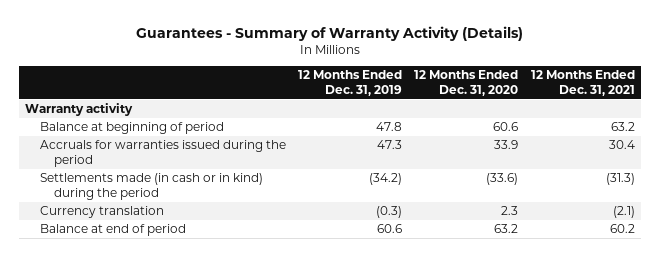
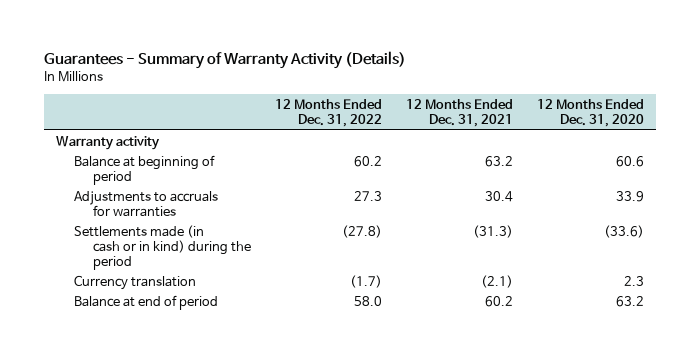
[298,70,403,96] 12 Months Ended Dec. 31, 2019 -> none
none -> [275,98,383,128] 12 Months Ended Dec. 31, 2022
[39,140,286,168] Accruals for warranties issued during the period -> [74,190,219,217] Adjustments to accruals for warranties

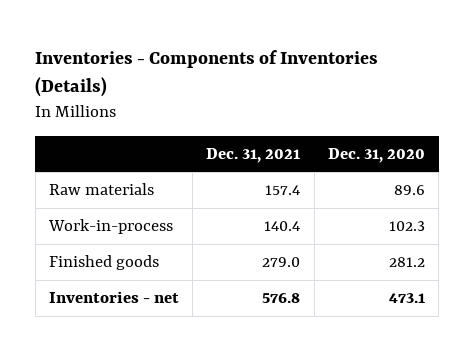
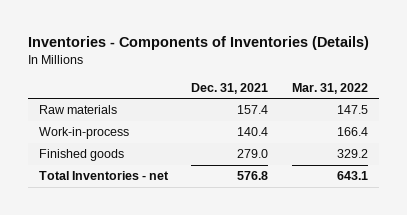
[327,147,425,163] Dec. 31, 2020 -> none
none -> [291,82,368,94] Mar. 31, 2022
[48,291,179,304] Inventories - net -> [39,171,170,181] Total Inventories - net

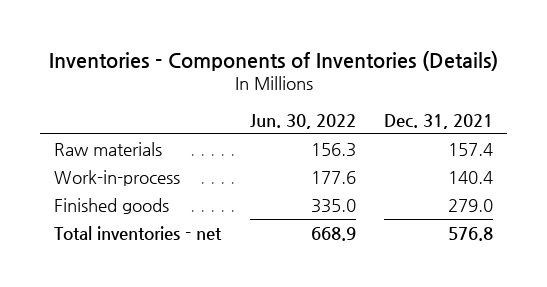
[291,82,368,94] Mar. 31, 2022 -> none
none -> [249,113,356,129] Jun. 30, 2022
[39,171,170,181] Total Inventories - net -> [54,225,223,240] Total inventories - net

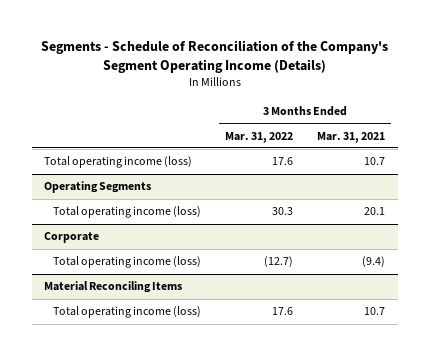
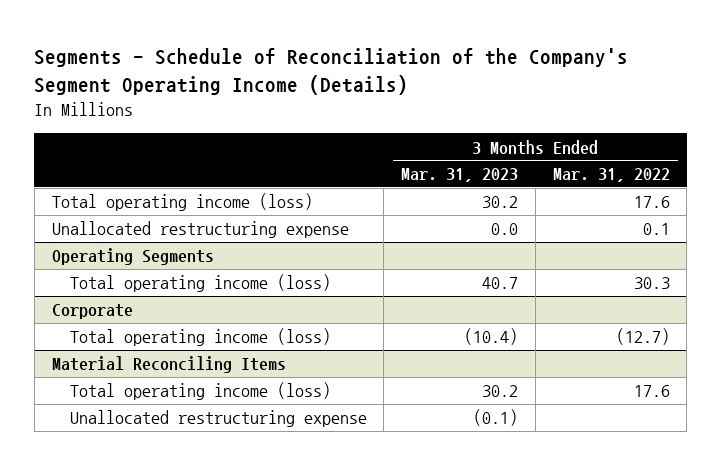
[317,131,386,143] Mar. 31, 2021 -> none
none -> [401,168,519,183] Mar. 31, 2023
none -> [51,221,349,239] Unallocated restructuring expense
none -> [69,410,367,428] Unallocated restructuring expense

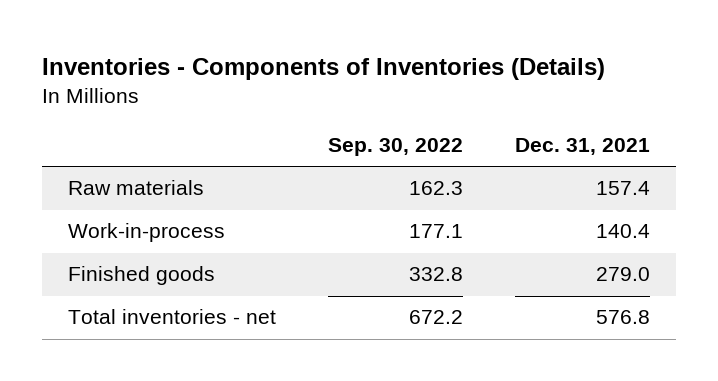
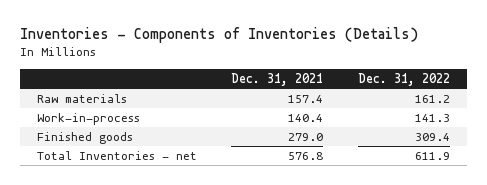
[328,137,464,156] Sep. 30, 2022 -> none
none -> [357,72,450,86] Dec. 31, 2022
[68,309,277,325] Total inventories - net -> [36,151,197,161] Total Inventories - net

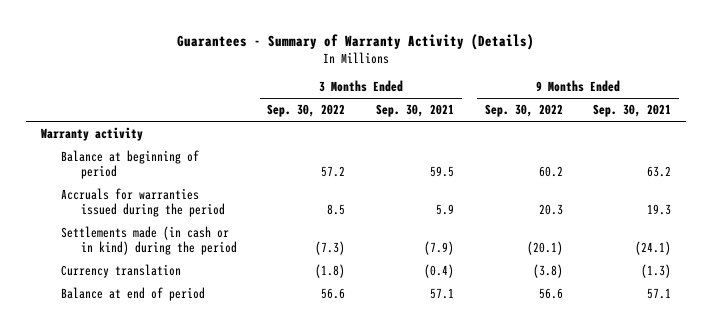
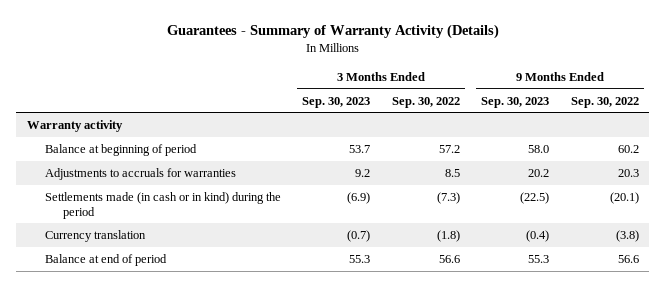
[376,104,455,118] Sep. 30, 2021 -> none
[593,104,672,118] Sep. 30, 2021 -> none
none -> [302,96,371,108] Sep. 30, 2023
none -> [481,96,550,108] Sep. 30, 2023
[61,187,225,218] Accruals for warranties issued during the period -> [44,168,236,181] Adjustments to accruals for warranties

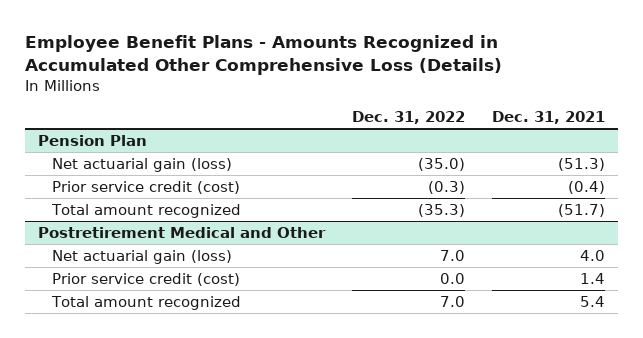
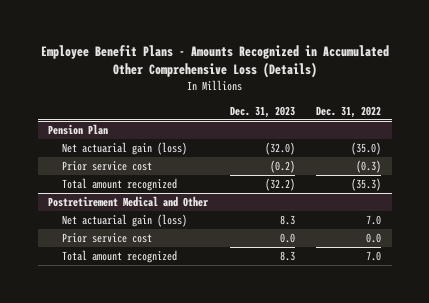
[491,111,605,125] Dec. 31, 2021 -> none
none -> [229,105,295,118] Dec. 31, 2023
[51,180,240,194] Prior service credit (cost) -> [61,161,152,172] Prior service cost
[51,272,240,286] Prior service credit (cost) -> [61,233,152,244] Prior service cost

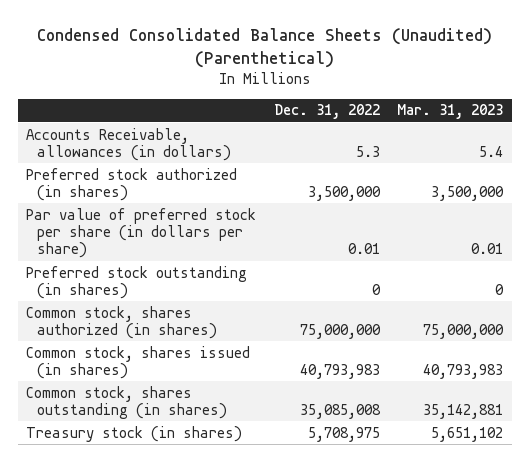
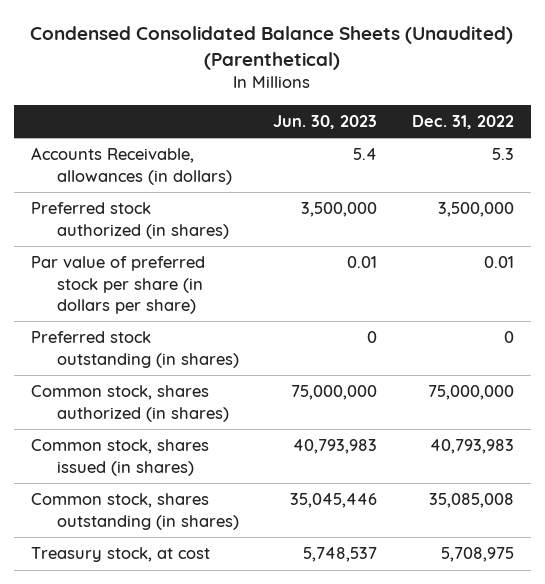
[397,104,504,120] Mar. 31, 2023 -> none
none -> [273,114,378,129] Jun. 30, 2023
[26,425,243,442] Treasury stock (in shares) -> [31,547,211,563] Treasury stock, at cost

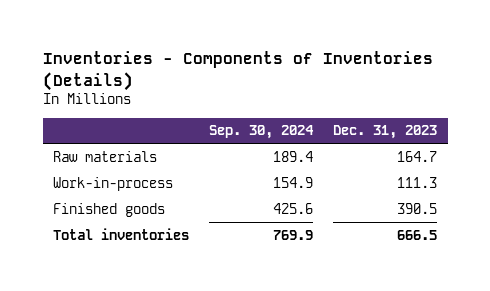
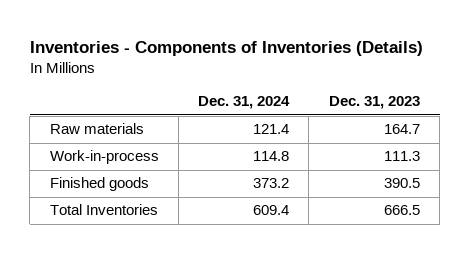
[209,125,315,140] Sep. 30, 2024 -> none
none -> [198,96,291,110] Dec. 31, 2024
[53,227,190,240] Total inventories -> [49,204,158,216] Total Inventories

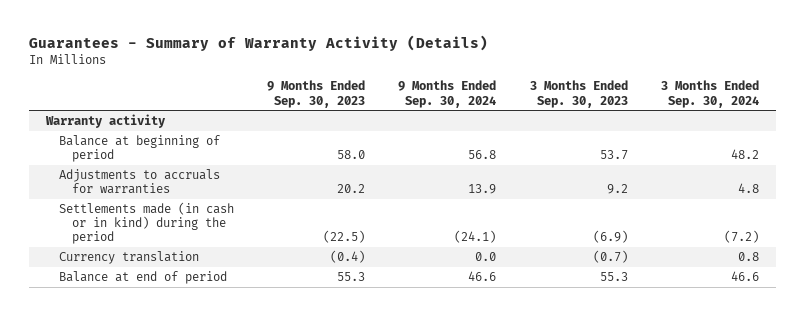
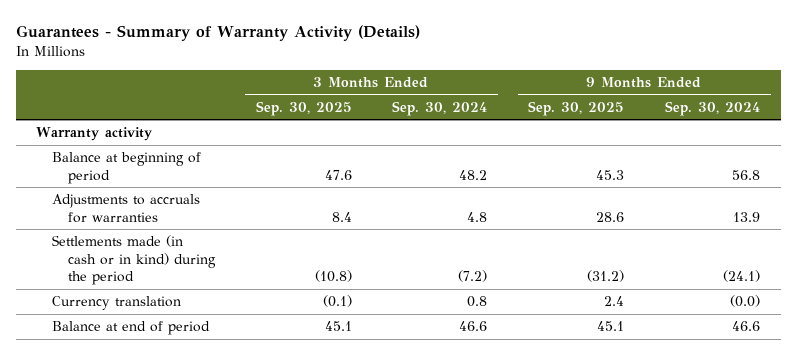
[266,80,365,108] 9 Months Ended Sep. 30, 2023 -> none
[529,80,628,108] 3 Months Ended Sep. 30, 2023 -> none
none -> [255,100,352,116] Sep. 30, 2025
none -> [528,100,625,116] Sep. 30, 2025
[475,252,497,262] 0.0 -> [730,295,761,308] (0.0)

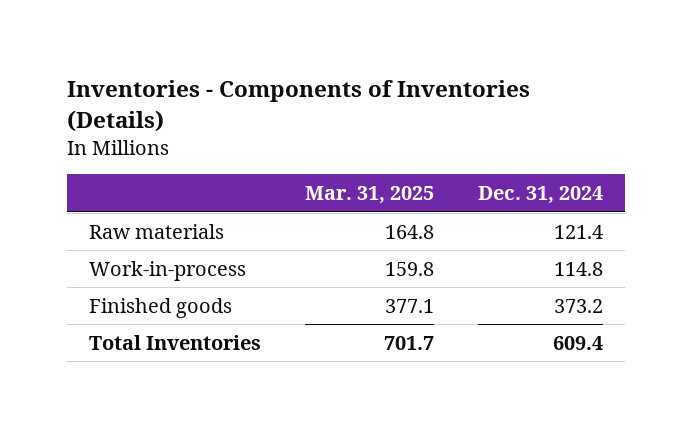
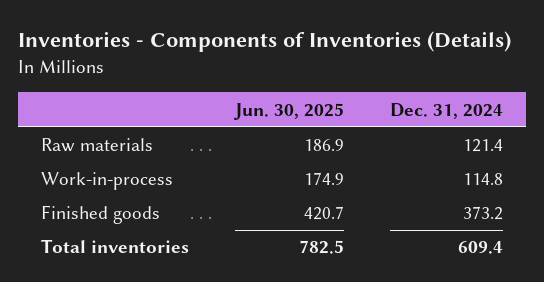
[305,186,435,205] Mar. 31, 2025 -> none
none -> [234,102,345,120] Jun. 30, 2025
[88,334,261,350] Total Inventories -> [40,239,189,254] Total inventories

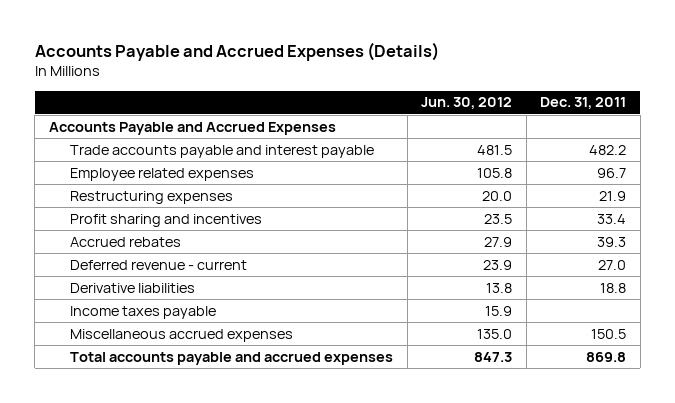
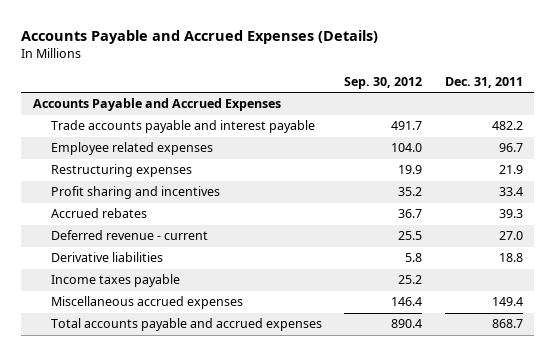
[421,97,513,110] Jun. 30, 2012 -> none
none -> [344,76,423,89] Sep. 30, 2012
[591,328,627,339] 150.5 -> [491,297,523,307] 149.4
[586,351,627,362] 869.8 -> [491,319,523,329] 868.7

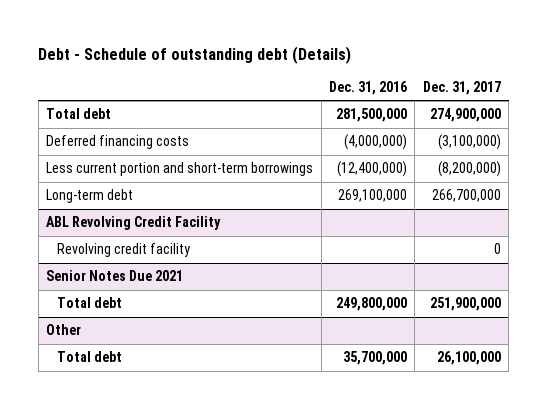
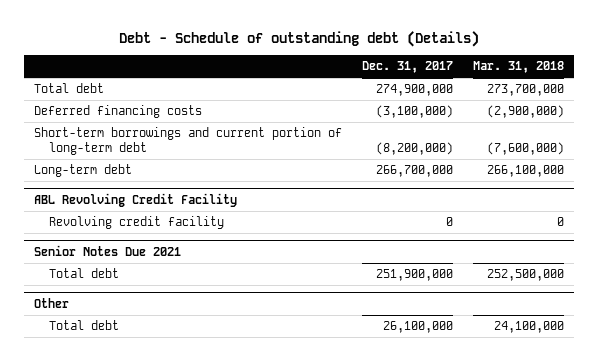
[328,81,407,96] Dec. 31, 2016 -> none
none -> [472,61,564,74] Mar. 31, 2018
[46,162,314,177] Less current portion and short-term borrowings -> [34,127,343,155] Short-term borrowings and current portion of long-term debt

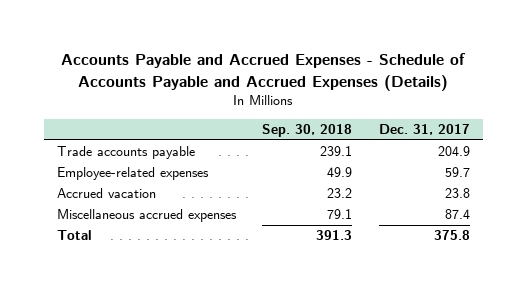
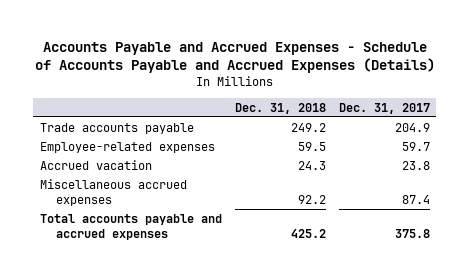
[262,124,353,138] Sep. 30, 2018 -> none
none -> [234,102,326,114] Dec. 31, 2018
[56,230,92,241] Total -> [39,213,222,240] Total accounts payable and accrued expenses

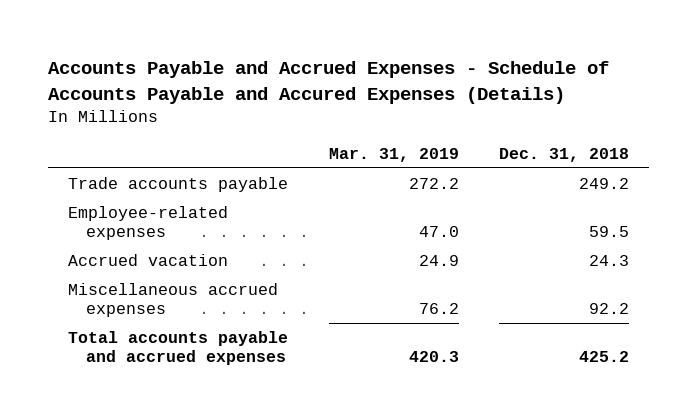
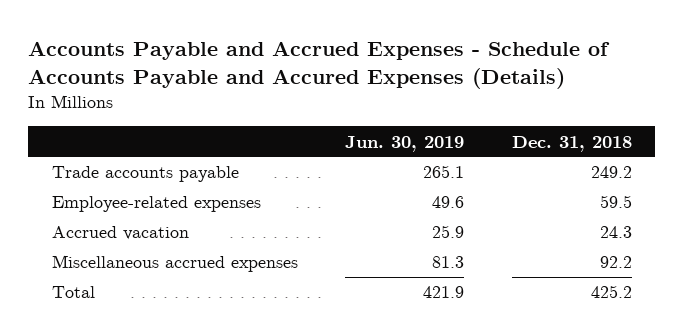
[328,147,459,162] Mar. 31, 2019 -> none
none -> [345,135,465,152] Jun. 30, 2019
[68,330,289,366] Total accounts payable and accrued expenses -> [51,286,95,299] Total

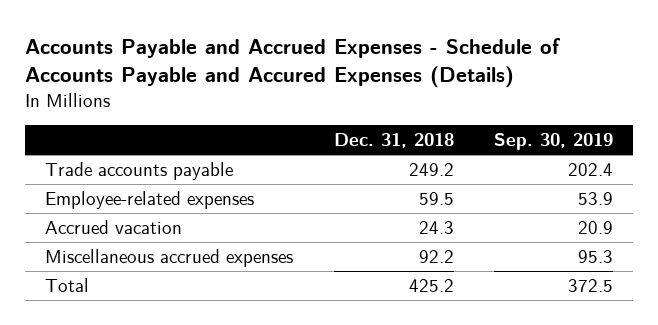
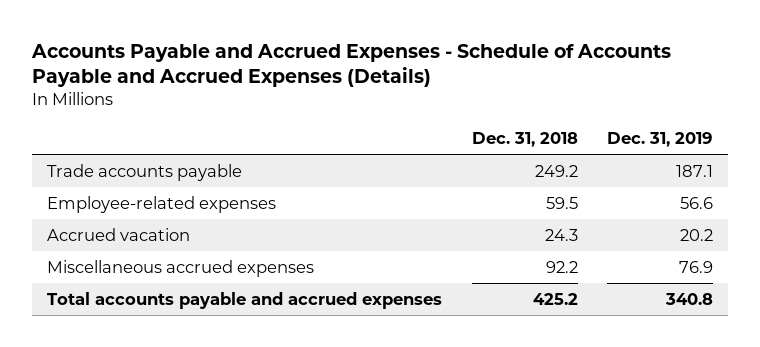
[25,37,561,89] Accounts Payable and Accrued Expenses - Schedule of Accounts Payable and Accured Expenses (Details) -> [31,43,672,88] Accounts Payable and Accrued Expenses - Schedule of Accounts Payable and Accrued Expenses (Details)
[493,133,613,151] Sep. 30, 2019 -> none
none -> [607,131,714,147] Dec. 31, 2019
[45,278,90,293] Total -> [46,291,442,309] Total accounts payable and accrued expenses

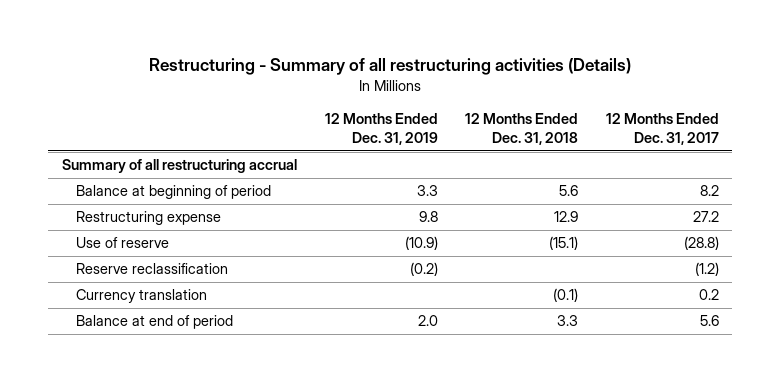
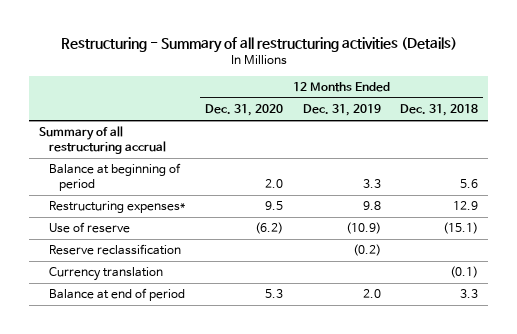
[605,113,719,146] 12 Months Ended Dec. 31, 2017 -> none
none -> [204,104,283,117] Dec. 31, 2020
[75,211,221,226] Restructuring expense -> [49,201,186,214] Restructuring expenses*

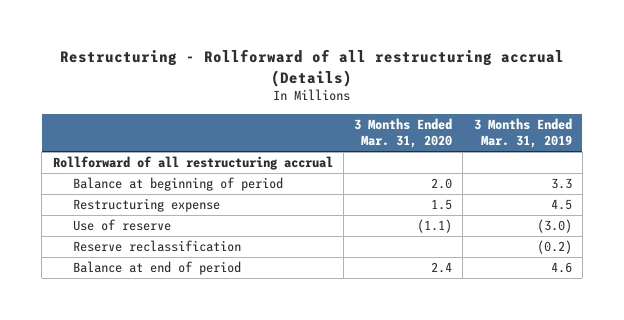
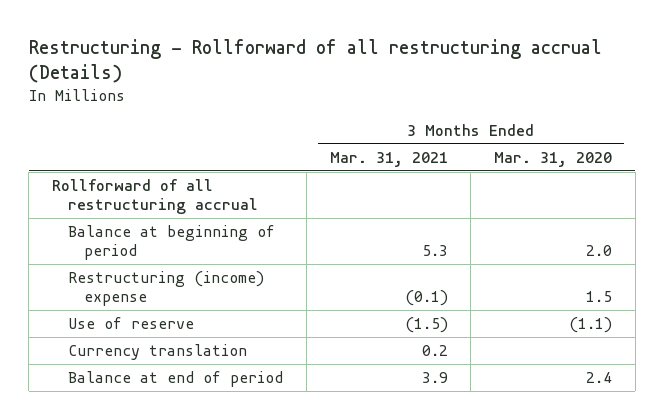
[473,117,572,148] 3 Months Ended Mar. 31, 2019 -> none
none -> [329,151,448,167] Mar. 31, 2021
[73,198,221,213] Restructuring expense -> [67,270,264,307] Restructuring (income) expense
[73,240,242,253] Reserve reclassification -> none
none -> [67,343,247,360] Currency translation

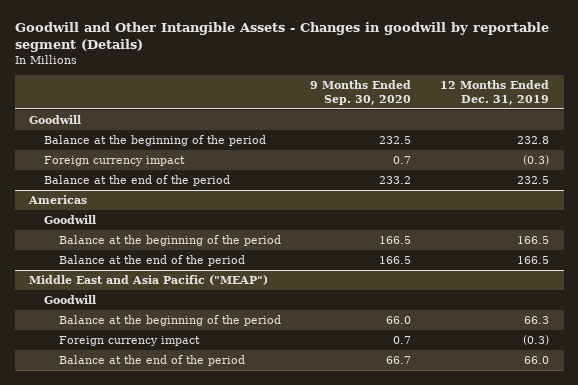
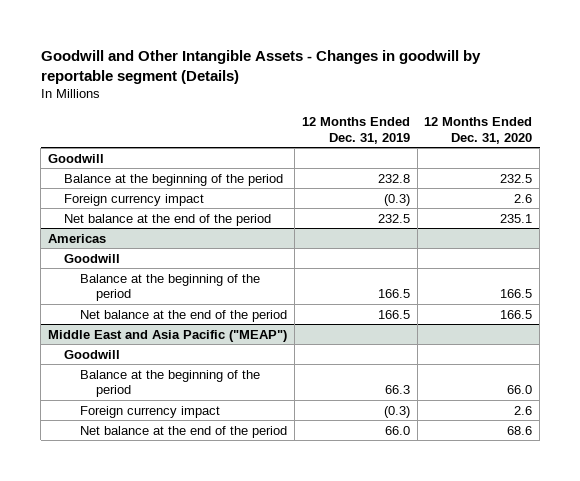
[309,80,411,105] 9 Months Ended Sep. 30, 2020 -> none
none -> [424,116,533,144] 12 Months Ended Dec. 31, 2020
[44,174,231,186] Balance at the end of the period -> [64,213,272,226] Net balance at the end of the period
[58,254,245,266] Balance at the end of the period -> [79,309,287,322] Net balance at the end of the period
[58,354,245,366] Balance at the end of the period -> [79,425,287,438] Net balance at the end of the period

